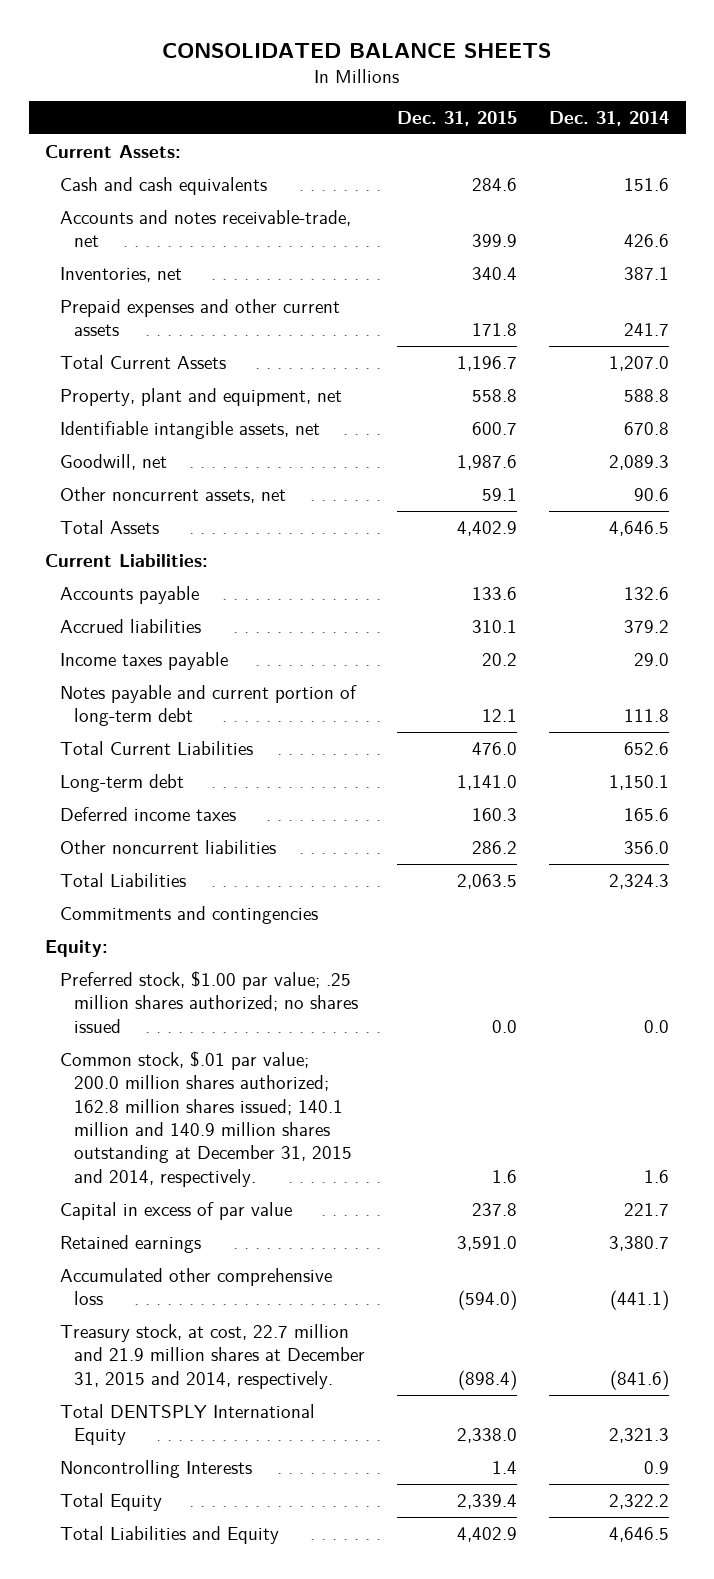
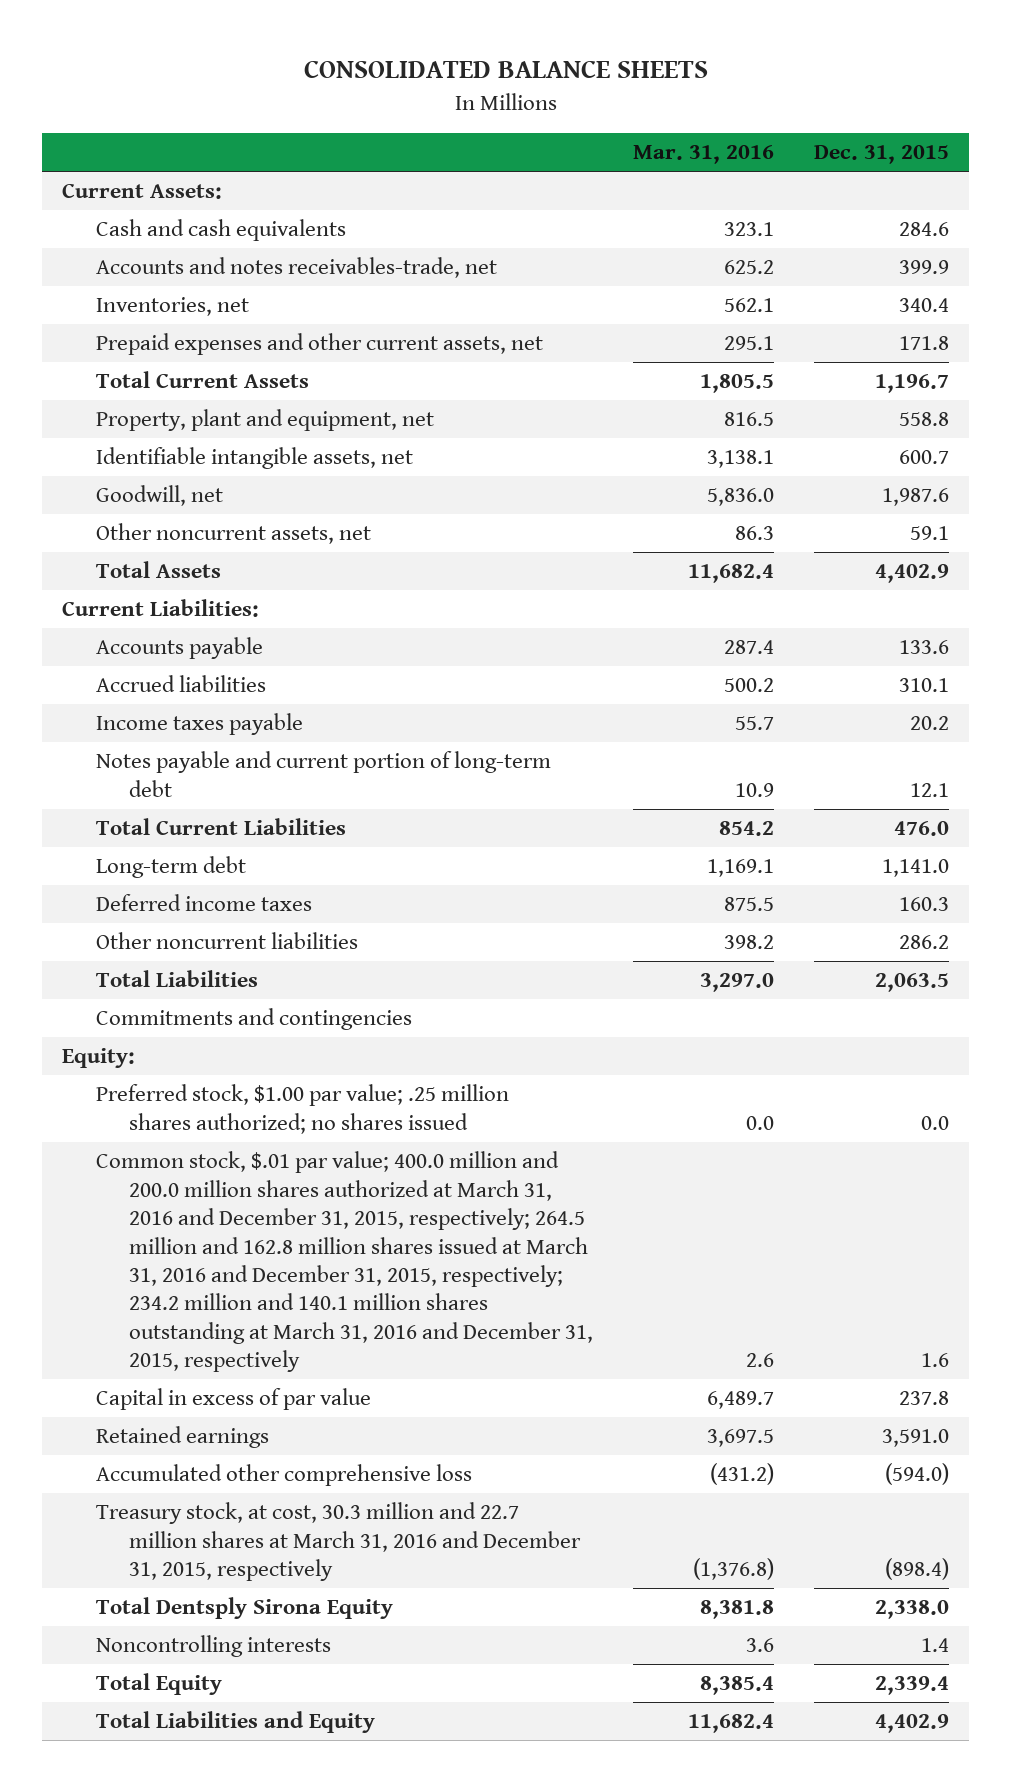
[549,110,670,126] Dec. 31, 2014 -> none
none -> [633,145,775,165] Mar. 31, 2016
[59,209,351,248] Accounts and notes receivable-trade, net -> [95,257,497,279] Accounts and notes receivables-trade, net
[59,298,340,337] Prepaid expenses and other current assets -> [95,333,543,356] Prepaid expenses and other current assets, net
[59,1050,353,1187] Common stock, $.01 par value; 200.0 million shares authorized; 162.8 million shares issued; 140.1 million and 140.9 million shares outstanding at December 31, 2015 and 2014, respectively. -> [95,1151,594,1373] Common stock, $.01 par value; 400.0 million and 200.0 million shares authorized at March 31, 2016 and December 31, 2015, respectively; 264.5 million and 162.8 million shares issued at March 31, 2016 and December 31, 2015, respectively; 234.2 million and 140.1 million shares outstanding at March 31, 2016 and December 31, 2015, respectively
[59,1323,366,1389] Treasury stock, at cost, 22.7 million and 21.9 million shares at December 31, 2015 and 2014, respectively. -> [95,1502,582,1582] Treasury stock, at cost, 30.3 million and 22.7 million shares at March 31, 2016 and December 31, 2015, respectively
[59,1403,315,1446] Total DENTSPLY International Equity -> [95,1597,393,1620] Total Dentsply Sirona Equity
[59,1459,252,1478] Noncontrolling Interests -> [95,1635,331,1658] Noncontrolling interests

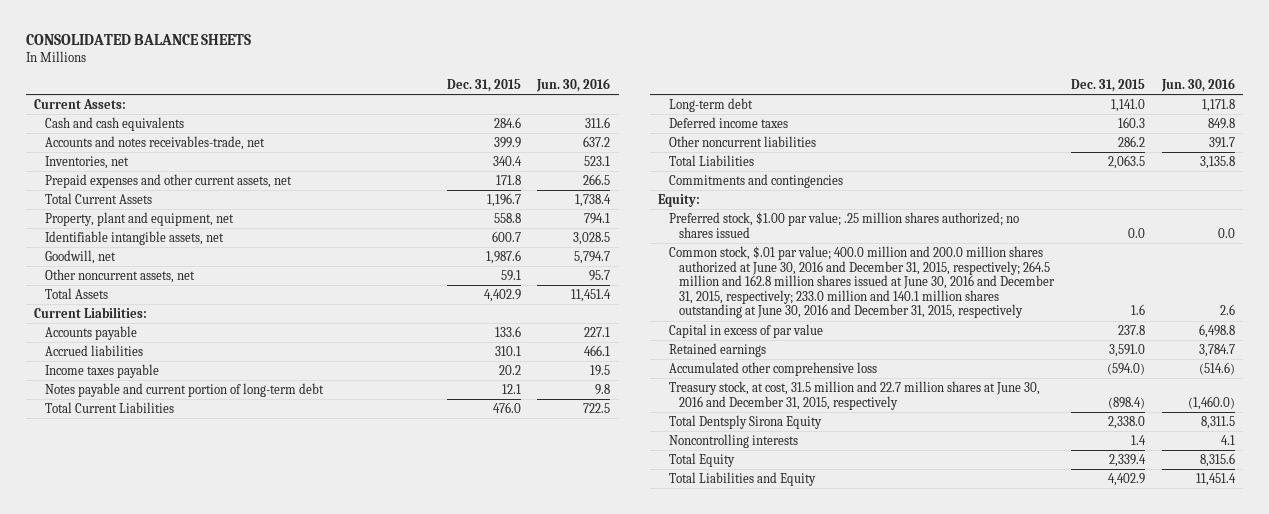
[633,145,775,165] Mar. 31, 2016 -> none
none -> [536,77,611,92] Jun. 30, 2016
[95,1151,594,1373] Common stock, $.01 par value; 400.0 million and 200.0 million shares authorized at March 31, 2016 and December 31, 2015, respectively; 264.5 million and 162.8 million shares issued at March 31, 2016 and December 31, 2015, respectively; 234.2 million and 140.1 million shares outstanding at March 31, 2016 and December 31, 2015, respectively -> [668,245,1056,319] Common stock, $.01 par value; 400.0 million and 200.0 million shares authorized at June 30, 2016 and December 31, 2015, respectively; 264.5 million and 162.8 million shares issued at June 30, 2016 and December 31, 2015, respectively; 233.0 million and 140.1 million shares outstanding at June 30, 2016 and December 31, 2015, respectively
[95,1502,582,1582] Treasury stock, at cost, 30.3 million and 22.7 million shares at March 31, 2016 and December 31, 2015, respectively -> [668,380,1040,410] Treasury stock, at cost, 31.5 million and 22.7 million shares at June 30, 2016 and December 31, 2015, respectively

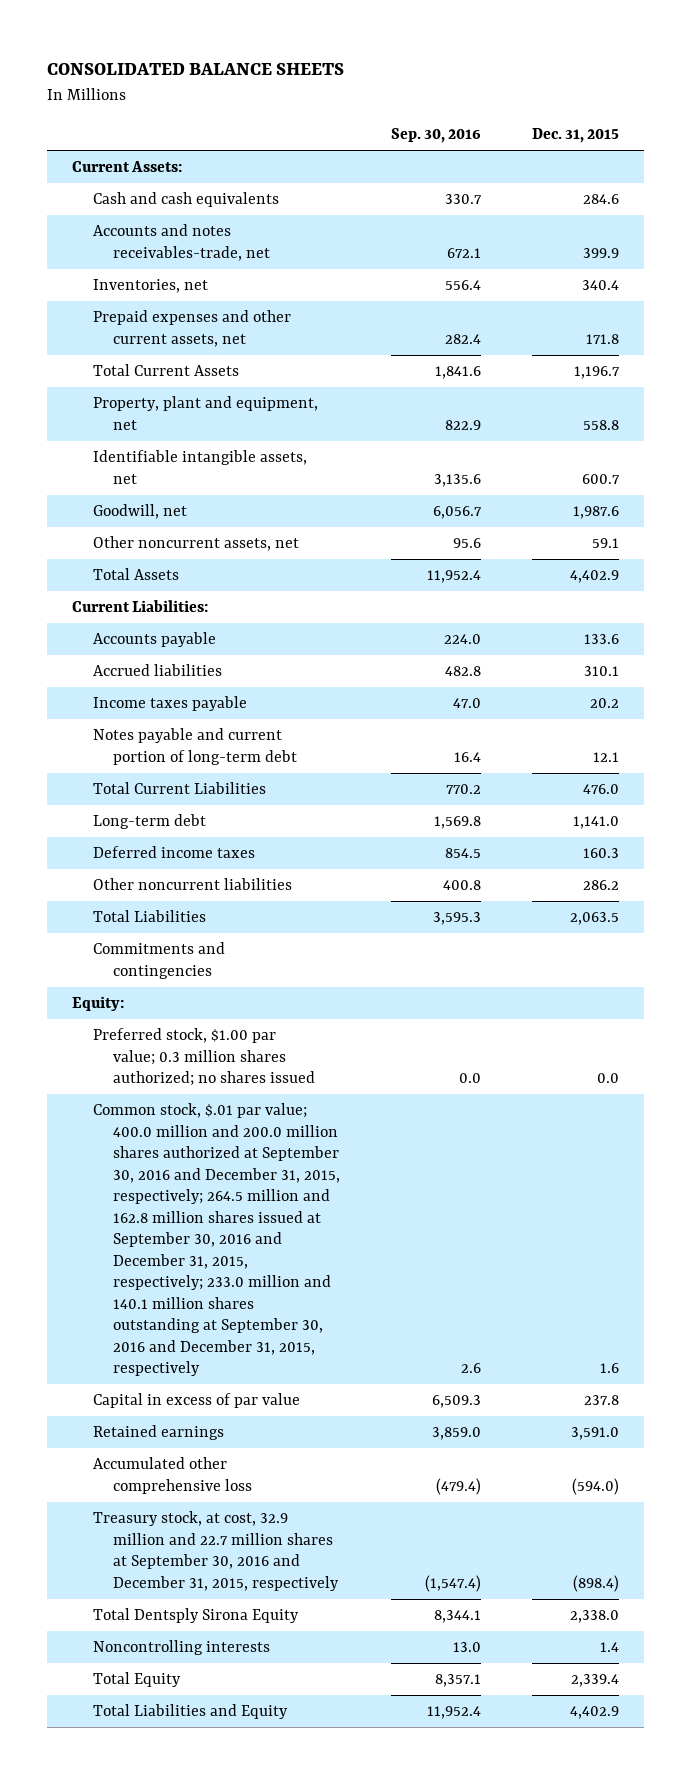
[536,77,611,92] Jun. 30, 2016 -> none
none -> [391,128,482,144] Sep. 30, 2016
[668,211,1019,238] Preferred stock, $1.00 par value; .25 million shares authorized; no shares issued -> [92,1028,316,1087] Preferred stock, $1.00 par value; 0.3 million shares authorized; no shares issued
[668,245,1056,319] Common stock, $.01 par value; 400.0 million and 200.0 million shares authorized at June 30, 2016 and December 31, 2015, respectively; 264.5 million and 162.8 million shares issued at June 30, 2016 and December 31, 2015, respectively; 233.0 million and 140.1 million shares outstanding at June 30, 2016 and December 31, 2015, respectively -> [92,1103,341,1377] Common stock, $.01 par value; 400.0 million and 200.0 million shares authorized at September 30, 2016 and December 31, 2015, respectively; 264.5 million and 162.8 million shares issued at September 30, 2016 and December 31, 2015, respectively; 233.0 million and 140.1 million shares outstanding at September 30, 2016 and December 31, 2015, respectively
[668,380,1040,410] Treasury stock, at cost, 31.5 million and 22.7 million shares at June 30, 2016 and December 31, 2015, respectively -> [92,1511,340,1591] Treasury stock, at cost, 32.9 million and 22.7 million shares at September 30, 2016 and December 31, 2015, respectively

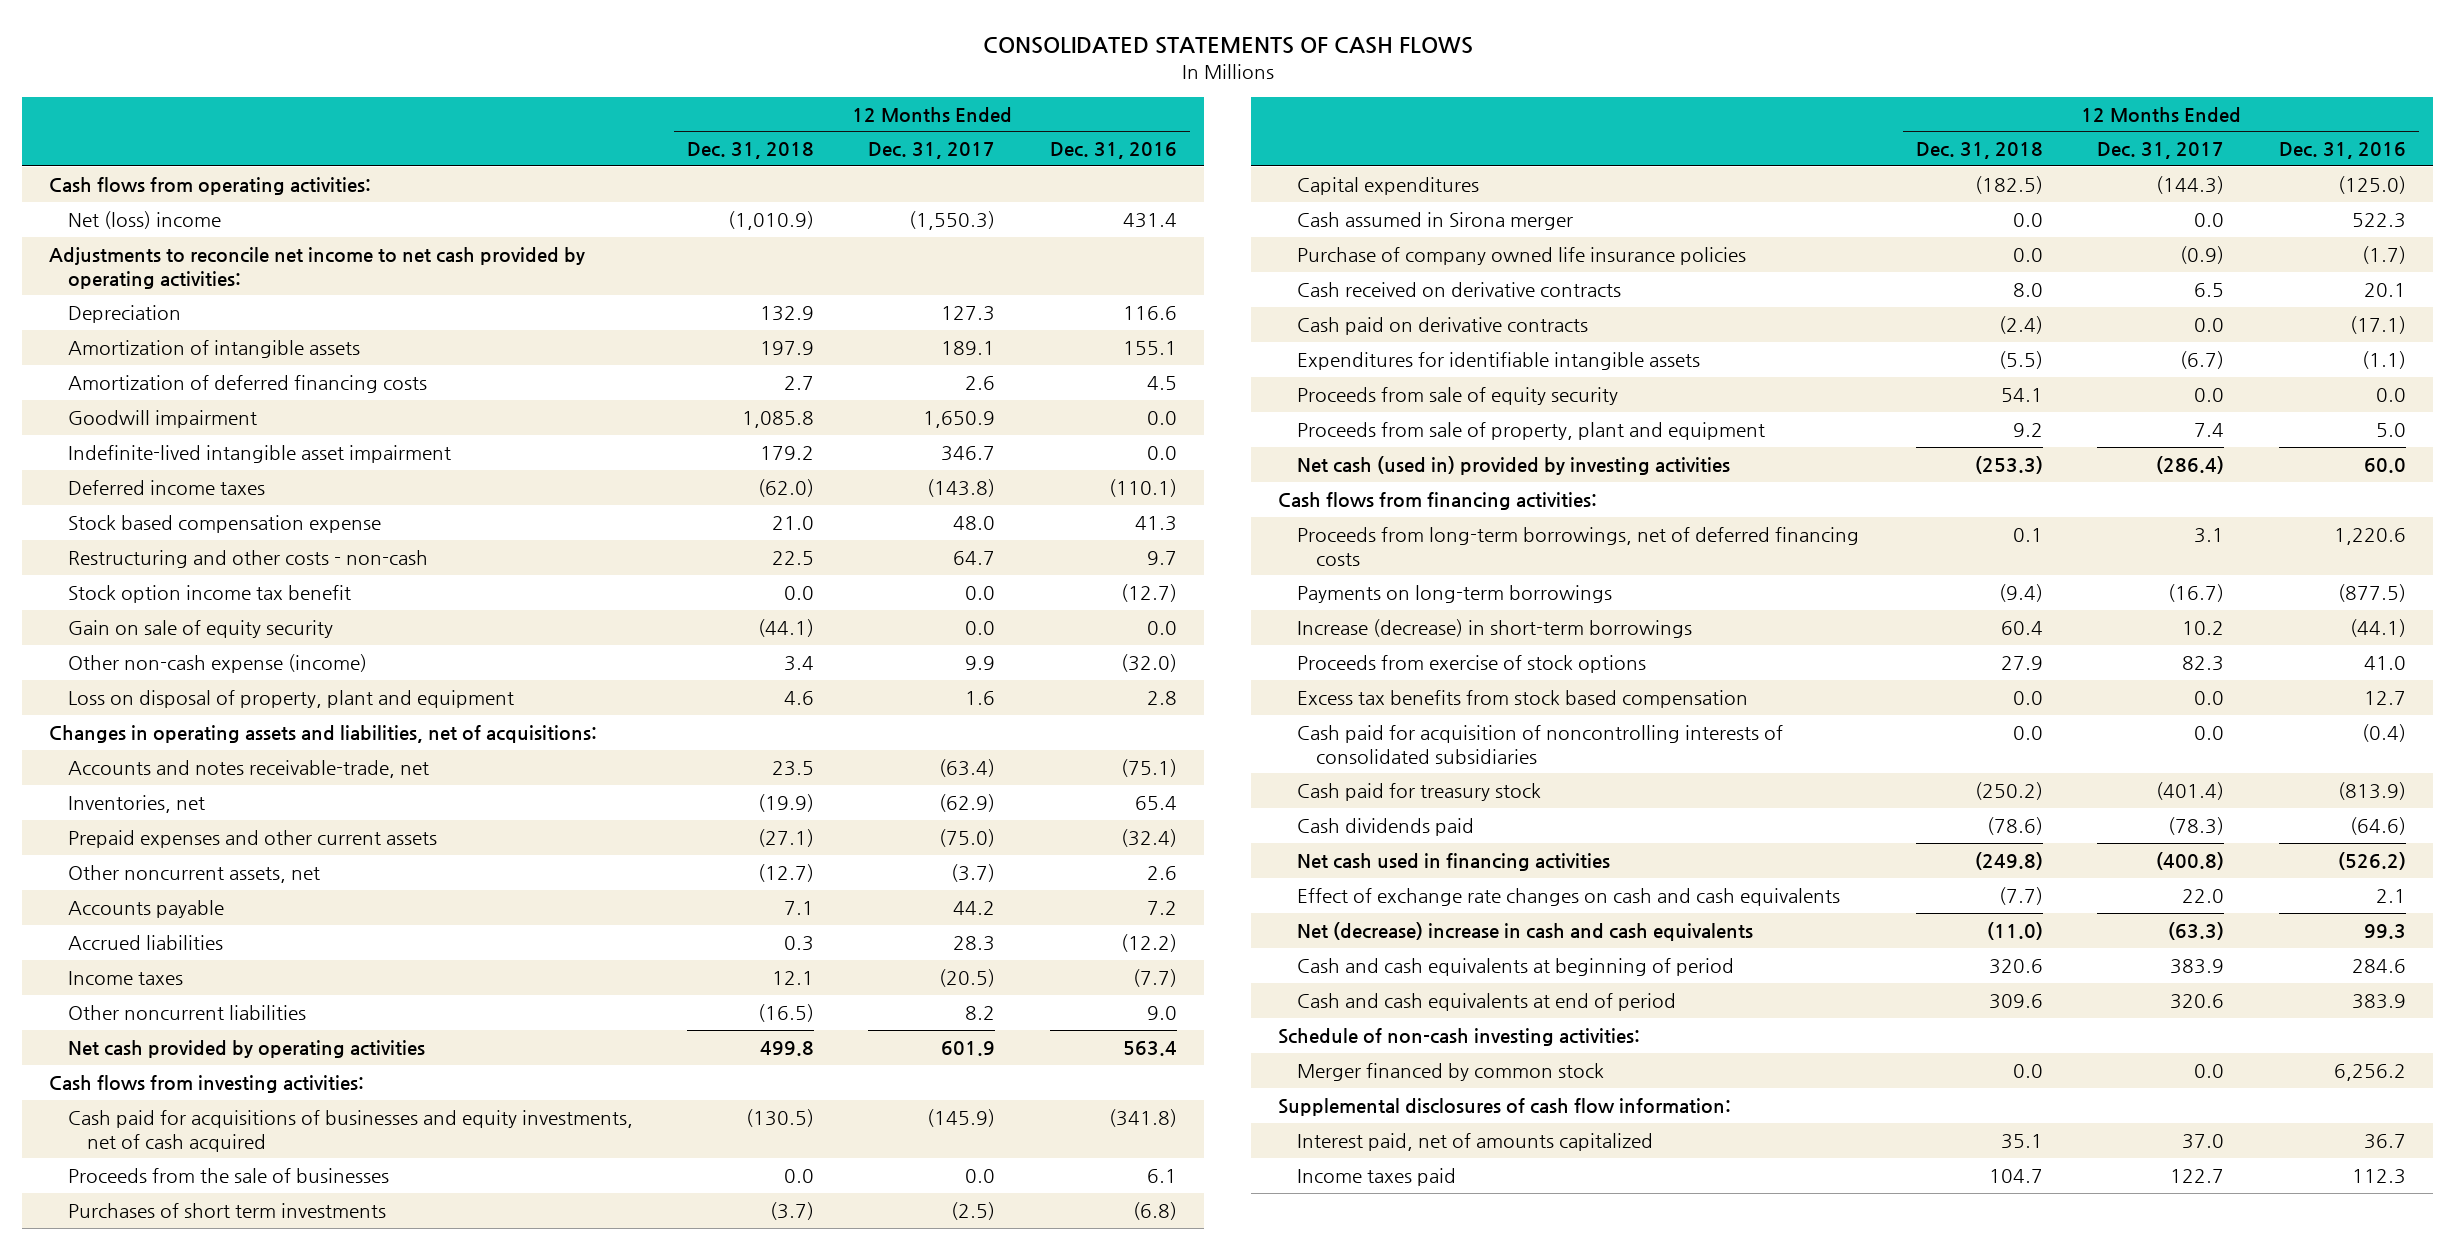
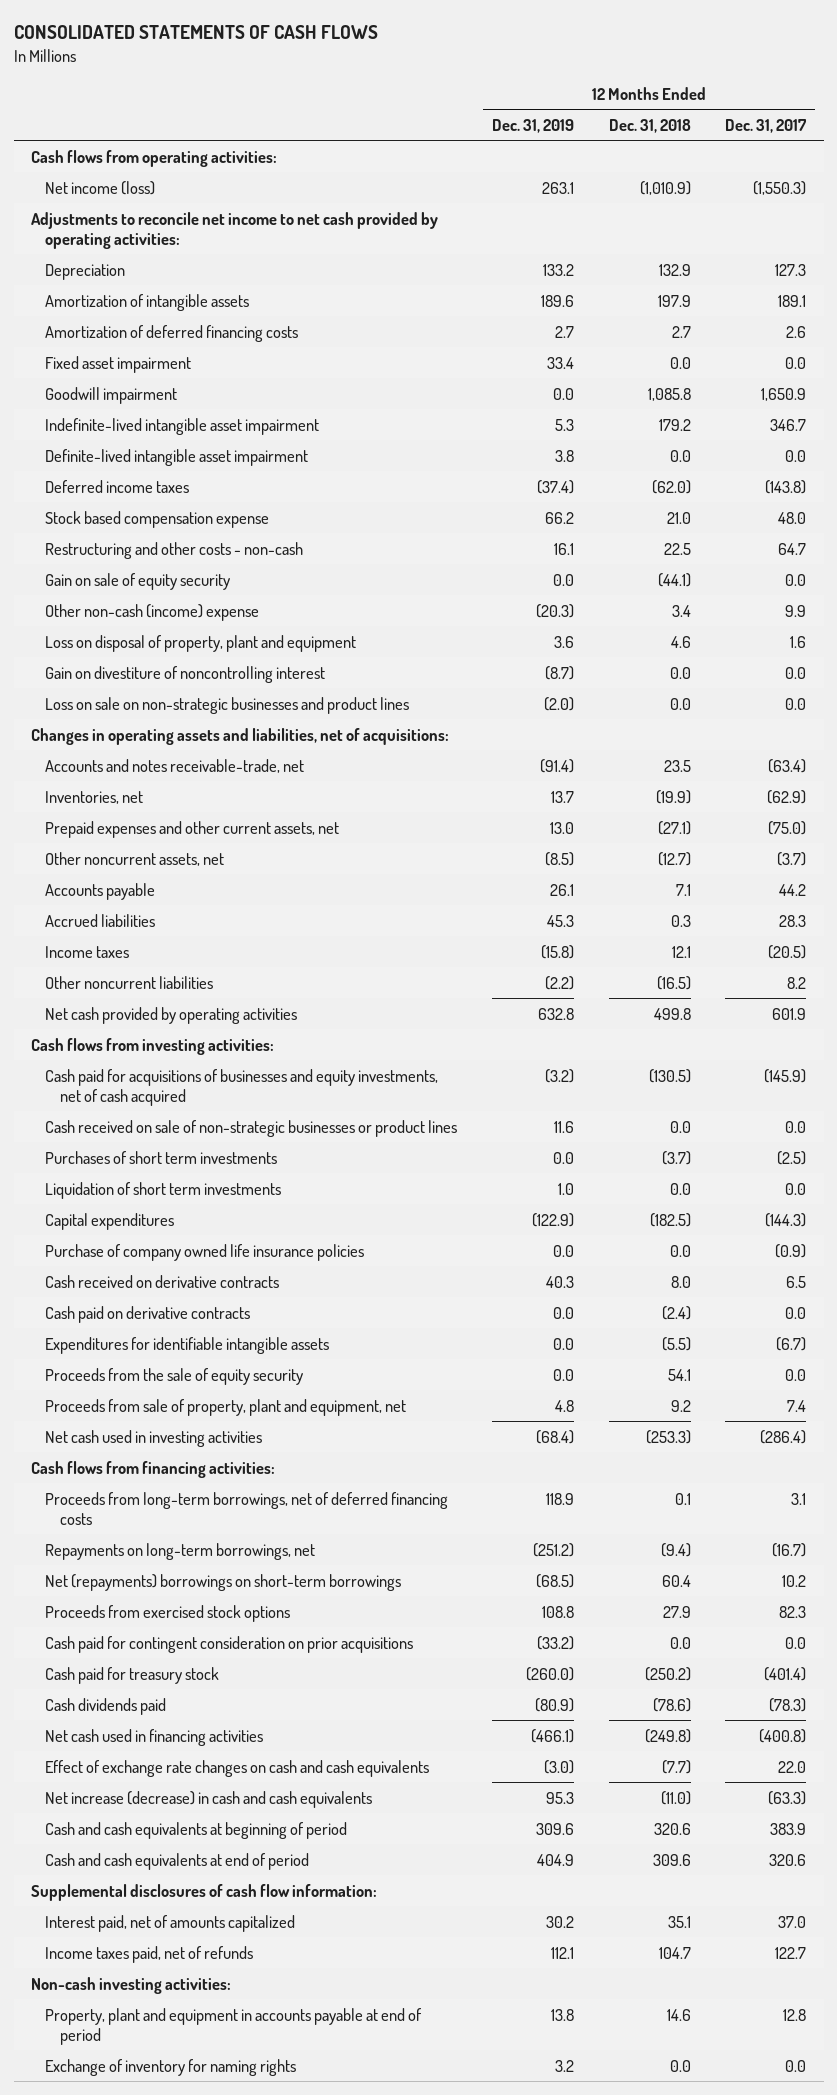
[1049,142,1177,160] Dec. 31, 2016 -> none
none -> [492,118,575,133] Dec. 31, 2019
[68,210,222,229] Net (loss) income -> [45,180,156,195] Net income (loss)
none -> [45,355,192,373] Fixed asset impairment
none -> [45,448,309,466] Definite-lived intangible asset impairment
[68,584,352,603] Stock option income tax benefit -> none
[68,653,368,673] Other non-cash expense (income) -> [45,603,260,621] Other non-cash (income) expense
none -> [45,665,326,683] Gain on divestiture of noncontrolling interest
none -> [45,696,410,714] Loss on sale on non-strategic businesses and product lines
[68,829,438,848] Prepaid expenses and other current assets -> [45,820,340,838] Prepaid expenses and other current assets, net
[68,1167,390,1183] Proceeds from the sale of businesses -> [45,1119,458,1137] Cash received on sale of non-strategic businesses or product lines
none -> [45,1181,282,1199] Liquidation of short term investments
[1297,211,1574,230] Cash assumed in Sirona merger -> none
[1297,386,1619,405] Proceeds from sale of equity security -> [45,1367,304,1385] Proceeds from the sale of equity security
[1297,421,1766,440] Proceeds from sale of property, plant and equipment -> [45,1398,407,1416] Proceeds from sale of property, plant and equipment, net
[1297,455,1731,475] Net cash (used in) provided by investing activities -> [45,1429,263,1447] Net cash used in investing activities
[1297,689,1749,708] Excess tax benefits from stock based compensation -> none
[1297,724,1784,764] Cash paid for acquisition of noncontrolling interests of consolidated subsidiaries -> none
[1297,584,1613,603] Payments on long-term borrowings -> [45,1542,316,1560] Repayments on long-term borrowings, net
[1297,618,1693,638] Increase (decrease) in short-term borrowings -> [45,1573,402,1591] Net (repayments) borrowings on short-term borrowings
[1297,654,1647,673] Proceeds from exercise of stock options -> [45,1604,291,1622] Proceeds from exercised stock options
none -> [45,1635,414,1653] Cash paid for contingent consideration on prior acquisitions
[1297,921,1754,941] Net (decrease) increase in cash and cash equivalents -> [45,1790,373,1808] Net increase (decrease) in cash and cash equivalents
[1278,1027,1641,1046] Schedule of non-cash investing activities: -> none
[1297,1062,1605,1081] Merger financed by common stock -> none
[1297,1167,1457,1186] Income taxes paid -> [45,1945,254,1963] Income taxes paid, net of refunds
none -> [30,1976,231,1994] Non-cash investing activities:
none -> [45,2007,423,2045] Property, plant and equipment in accounts payable at end of period
none -> [45,2058,297,2076] Exchange of inventory for naming rights

